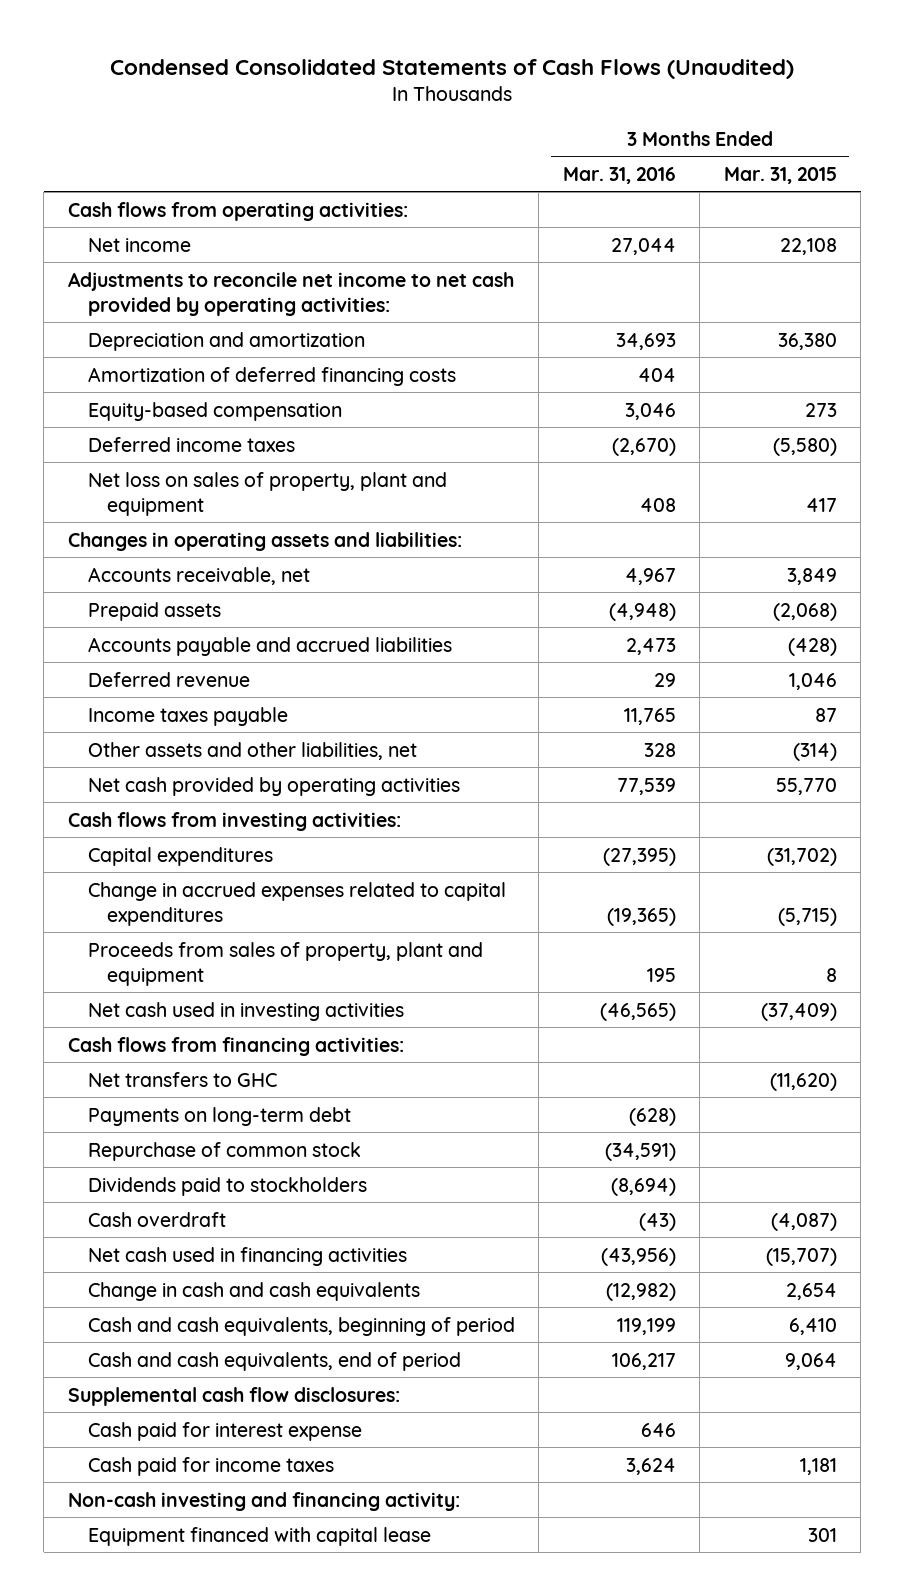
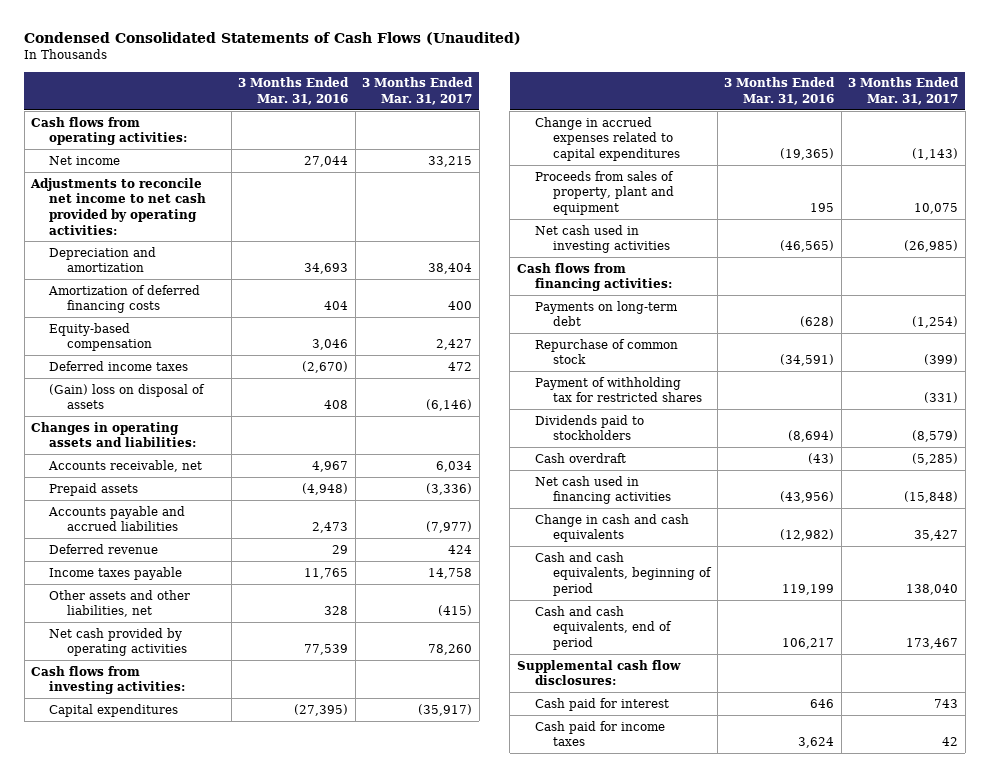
[723,166,837,184] Mar. 31, 2015 -> none
none -> [362,77,474,105] 3 Months Ended Mar. 31, 2017
[87,471,447,516] Net loss on sales of property, plant and equipment -> none
none -> [49,383,206,410] (Gain) loss on disposal of assets
[87,1071,277,1087] Net transfers to GHC -> none
none -> [535,376,703,403] Payment of withholding tax for restricted shares
[87,1421,362,1441] Cash paid for interest expense -> [535,697,670,711] Cash paid for interest
[68,1491,461,1511] Non-cash investing and financing activity: -> none
[87,1526,431,1546] Equipment financed with capital lease -> none

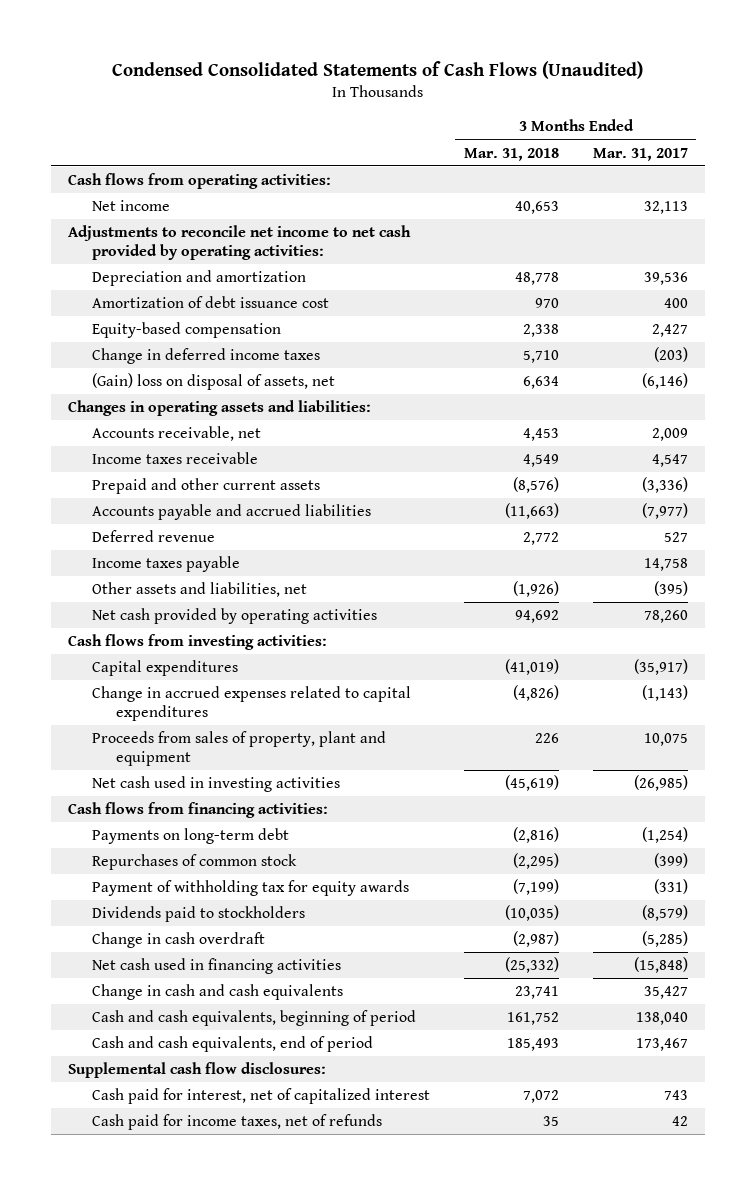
[238,77,350,105] 3 Months Ended Mar. 31, 2016 -> none
none -> [463,147,559,161] Mar. 31, 2018
[428,155,473,167] 33,215 -> [643,201,688,215] 32,113
[428,263,473,275] 38,404 -> [643,272,688,286] 39,536
[48,284,201,314] Amortization of deferred financing costs -> [92,296,330,309] Amortization of debt issuance cost
[49,360,189,371] Deferred income taxes -> [92,348,321,365] Change in deferred income taxes
[448,361,473,371] 472 -> [653,347,688,363] (203)
[49,383,206,410] (Gain) loss on disposal of assets -> [92,373,336,391] (Gain) loss on disposal of assets, net
[436,460,473,472] 6,034 -> [651,428,688,442] 2,009
none -> [92,452,259,465] Income taxes receivable
[49,482,139,496] Prepaid assets -> [92,478,321,495] Prepaid and other current assets
[448,544,473,554] 424 -> [663,532,688,543] 527
[49,589,191,618] Other assets and other liabilities, net -> [92,582,308,598] Other assets and liabilities, net
[438,605,473,617] (415) -> [653,581,688,597] (395)
[535,338,679,365] Repurchase of common stock -> [92,854,298,871] Repurchases of common stock
[535,376,703,403] Payment of withholding tax for restricted shares -> [92,880,410,897] Payment of withholding tax for equity awards
[535,452,627,463] Cash overdraft -> [92,932,266,949] Change in cash overdraft
[535,697,670,711] Cash paid for interest -> [92,1088,431,1105] Cash paid for interest, net of capitalized interest
[535,720,666,747] Cash paid for income taxes -> [92,1114,383,1131] Cash paid for income taxes, net of refunds

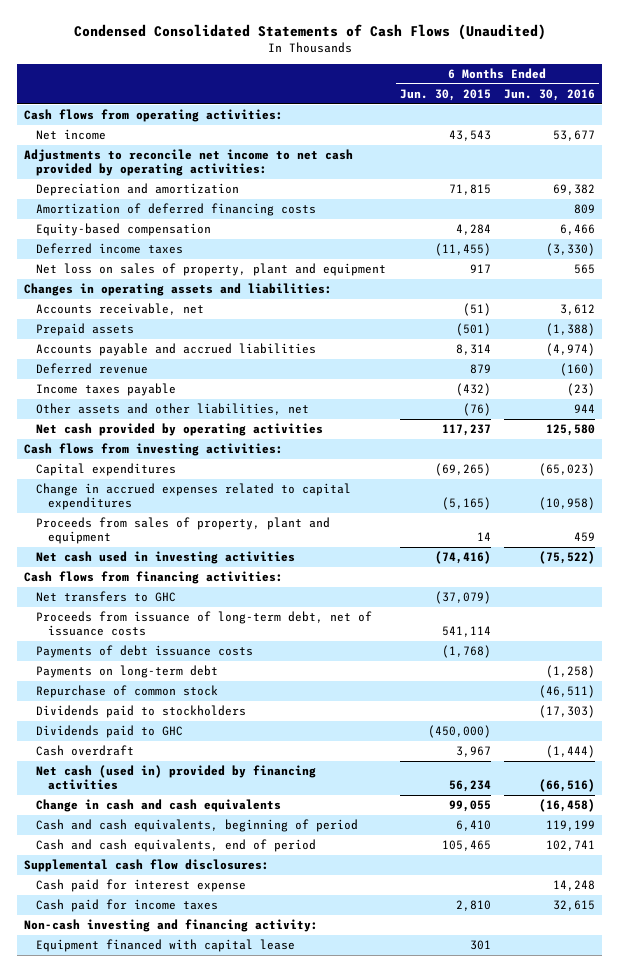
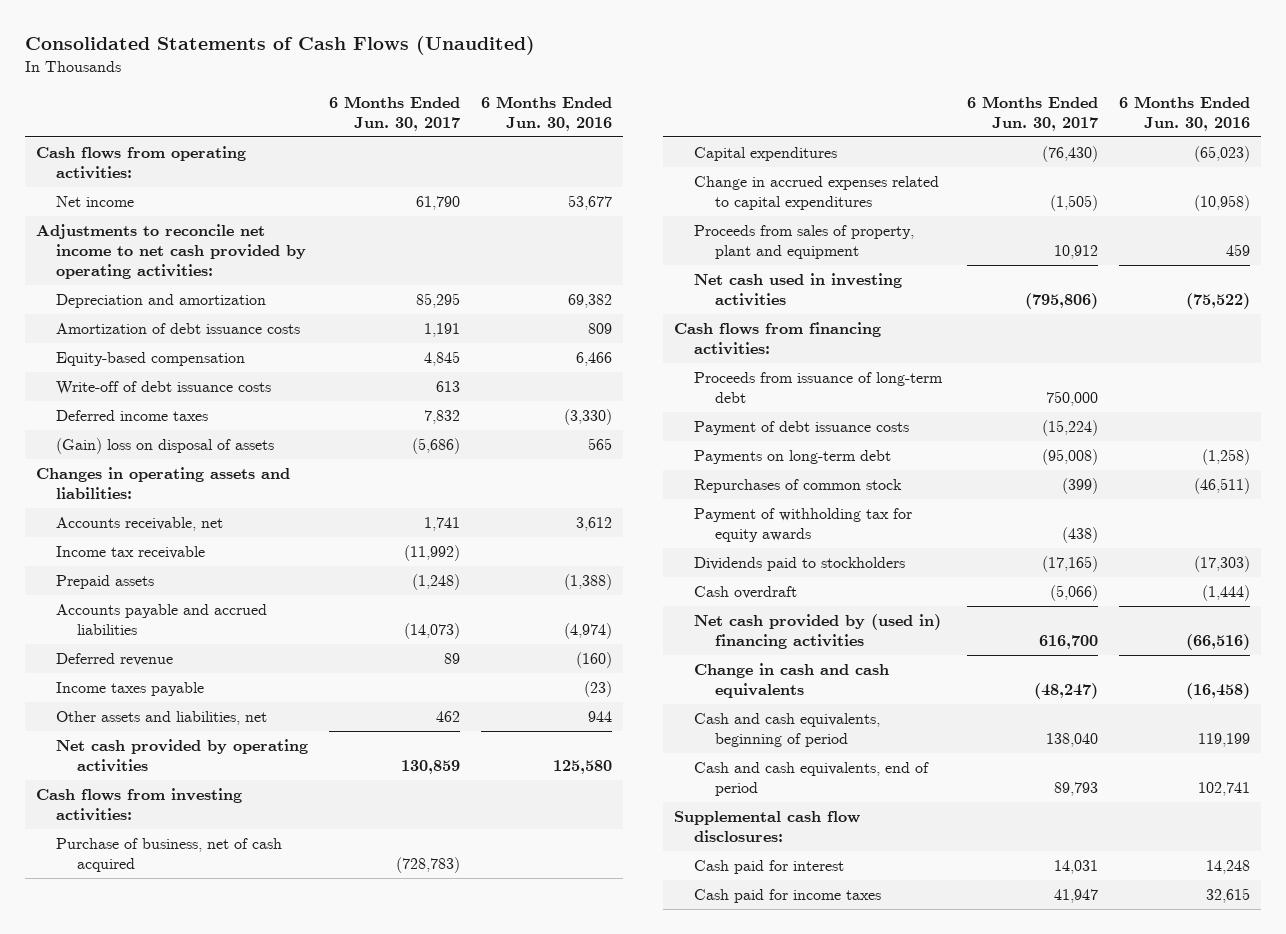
[73,23,546,40] Condensed Consolidated Statements of Cash Flows (Unaudited) -> [24,35,535,55] Consolidated Statements of Cash Flows (Unaudited)
[399,89,491,102] Jun. 30, 2015 -> none
none -> [329,95,461,131] 6 Months Ended Jun. 30, 2017
[35,203,316,217] Amortization of deferred financing costs -> [56,323,301,335] Amortization of debt issuance costs
none -> [56,381,272,396] Write-off of debt issuance costs
[35,263,386,277] Net loss on sales of property, plant and equipment -> [56,438,275,455] (Gain) loss on disposal of assets
none -> [56,546,206,560] Income tax receivable
[35,403,309,416] Other assets and other liabilities, net -> [56,711,268,726] Other assets and liabilities, net
none -> [56,838,283,872] Purchase of business, net of cash acquired
[35,591,176,603] Net transfers to GHC -> none
[35,611,372,637] Proceeds from issuance of long-term debt, net of issuance costs -> [694,372,944,403] Proceeds from issuance of long-term debt
[35,645,253,659] Payments of debt issuance costs -> [694,421,910,436] Payment of debt issuance costs
[35,685,218,699] Repurchase of common stock -> [694,479,903,494] Repurchases of common stock
none -> [694,508,913,542] Payment of withholding tax for equity awards
[35,725,183,739] Dividends paid to GHC -> none
[35,765,316,791] Net cash (used in) provided by financing activities -> [694,614,942,649] Net cash provided by (used in) financing activities
[35,879,246,893] Cash paid for interest expense -> [694,860,845,875] Cash paid for interest
[23,919,318,933] Non-cash investing and financing activity: -> none
[35,939,295,953] Equipment financed with capital lease -> none

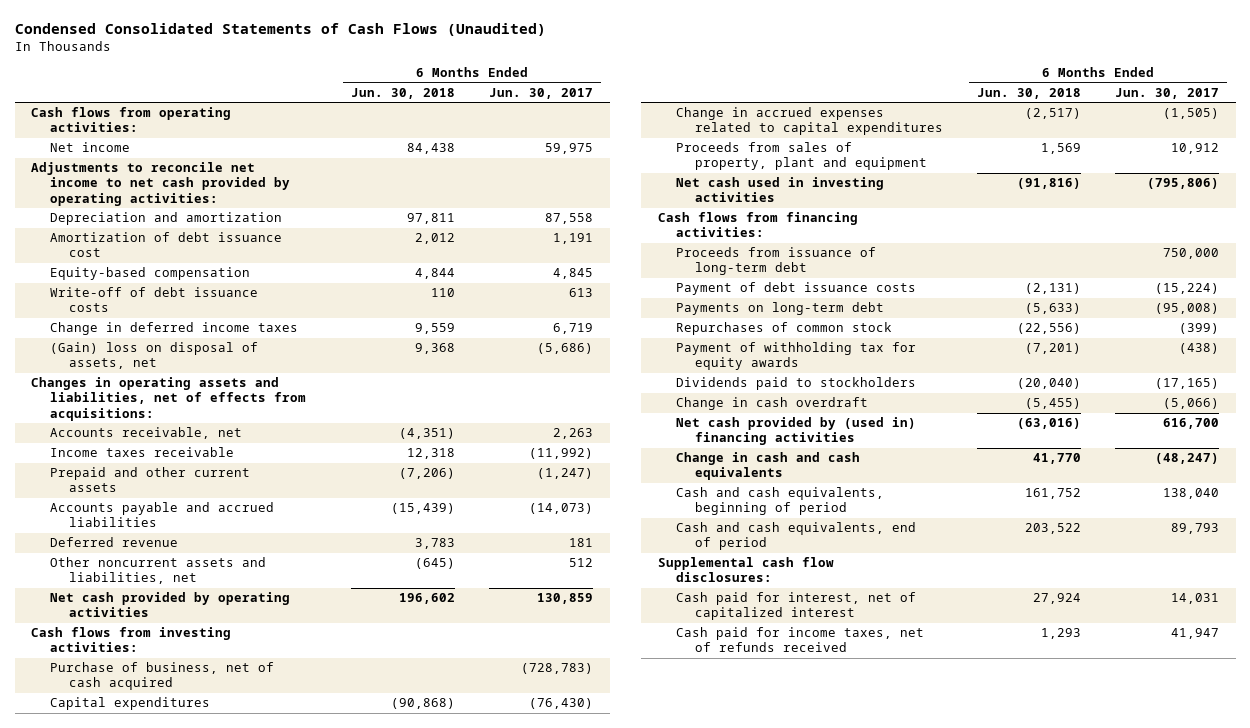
[24,35,535,55] Consolidated Statements of Cash Flows (Unaudited) -> [14,22,546,36] Condensed Consolidated Statements of Cash Flows (Unaudited)
[481,95,613,131] 6 Months Ended Jun. 30, 2016 -> none
none -> [350,88,455,100] Jun. 30, 2018
[416,196,461,211] 61,790 -> [544,143,593,155] 59,975
[416,293,461,309] 85,295 -> [544,213,593,225] 87,558
[56,323,301,335] Amortization of debt issuance costs -> [50,232,283,258] Amortization of debt issuance cost
[56,575,155,590] Prepaid assets -> none
[56,410,209,422] Deferred income taxes -> [50,322,299,336] Change in deferred income taxes
[424,410,461,425] 7,832 -> [552,323,593,335] 6,719
[56,438,275,455] (Gain) loss on disposal of assets -> [50,342,259,370] (Gain) loss on disposal of assets, net
[35,467,290,499] Changes in operating assets and liabilities: -> [31,377,307,421] Changes in operating assets and liabilities, net of effects from acquisitions:
[424,517,461,532] 1,741 -> [552,428,593,440] 2,263
[56,546,206,560] Income tax receivable -> [50,447,235,458] Income taxes receivable
none -> [50,467,251,493] Prepaid and other current assets
[56,682,205,697] Income taxes payable -> none
[444,653,461,665] 89 -> [568,538,593,548] 181
[56,711,268,726] Other assets and liabilities, net -> [50,557,267,585] Other noncurrent assets and liabilities, net
[436,711,461,723] 462 -> [568,558,593,568] 512
[694,586,798,600] Cash overdraft -> [676,397,869,411] Change in cash overdraft
[694,860,845,875] Cash paid for interest -> [676,592,917,621] Cash paid for interest, net of capitalized interest
[694,889,882,904] Cash paid for income taxes -> [676,627,925,653] Cash paid for income taxes, net of refunds received

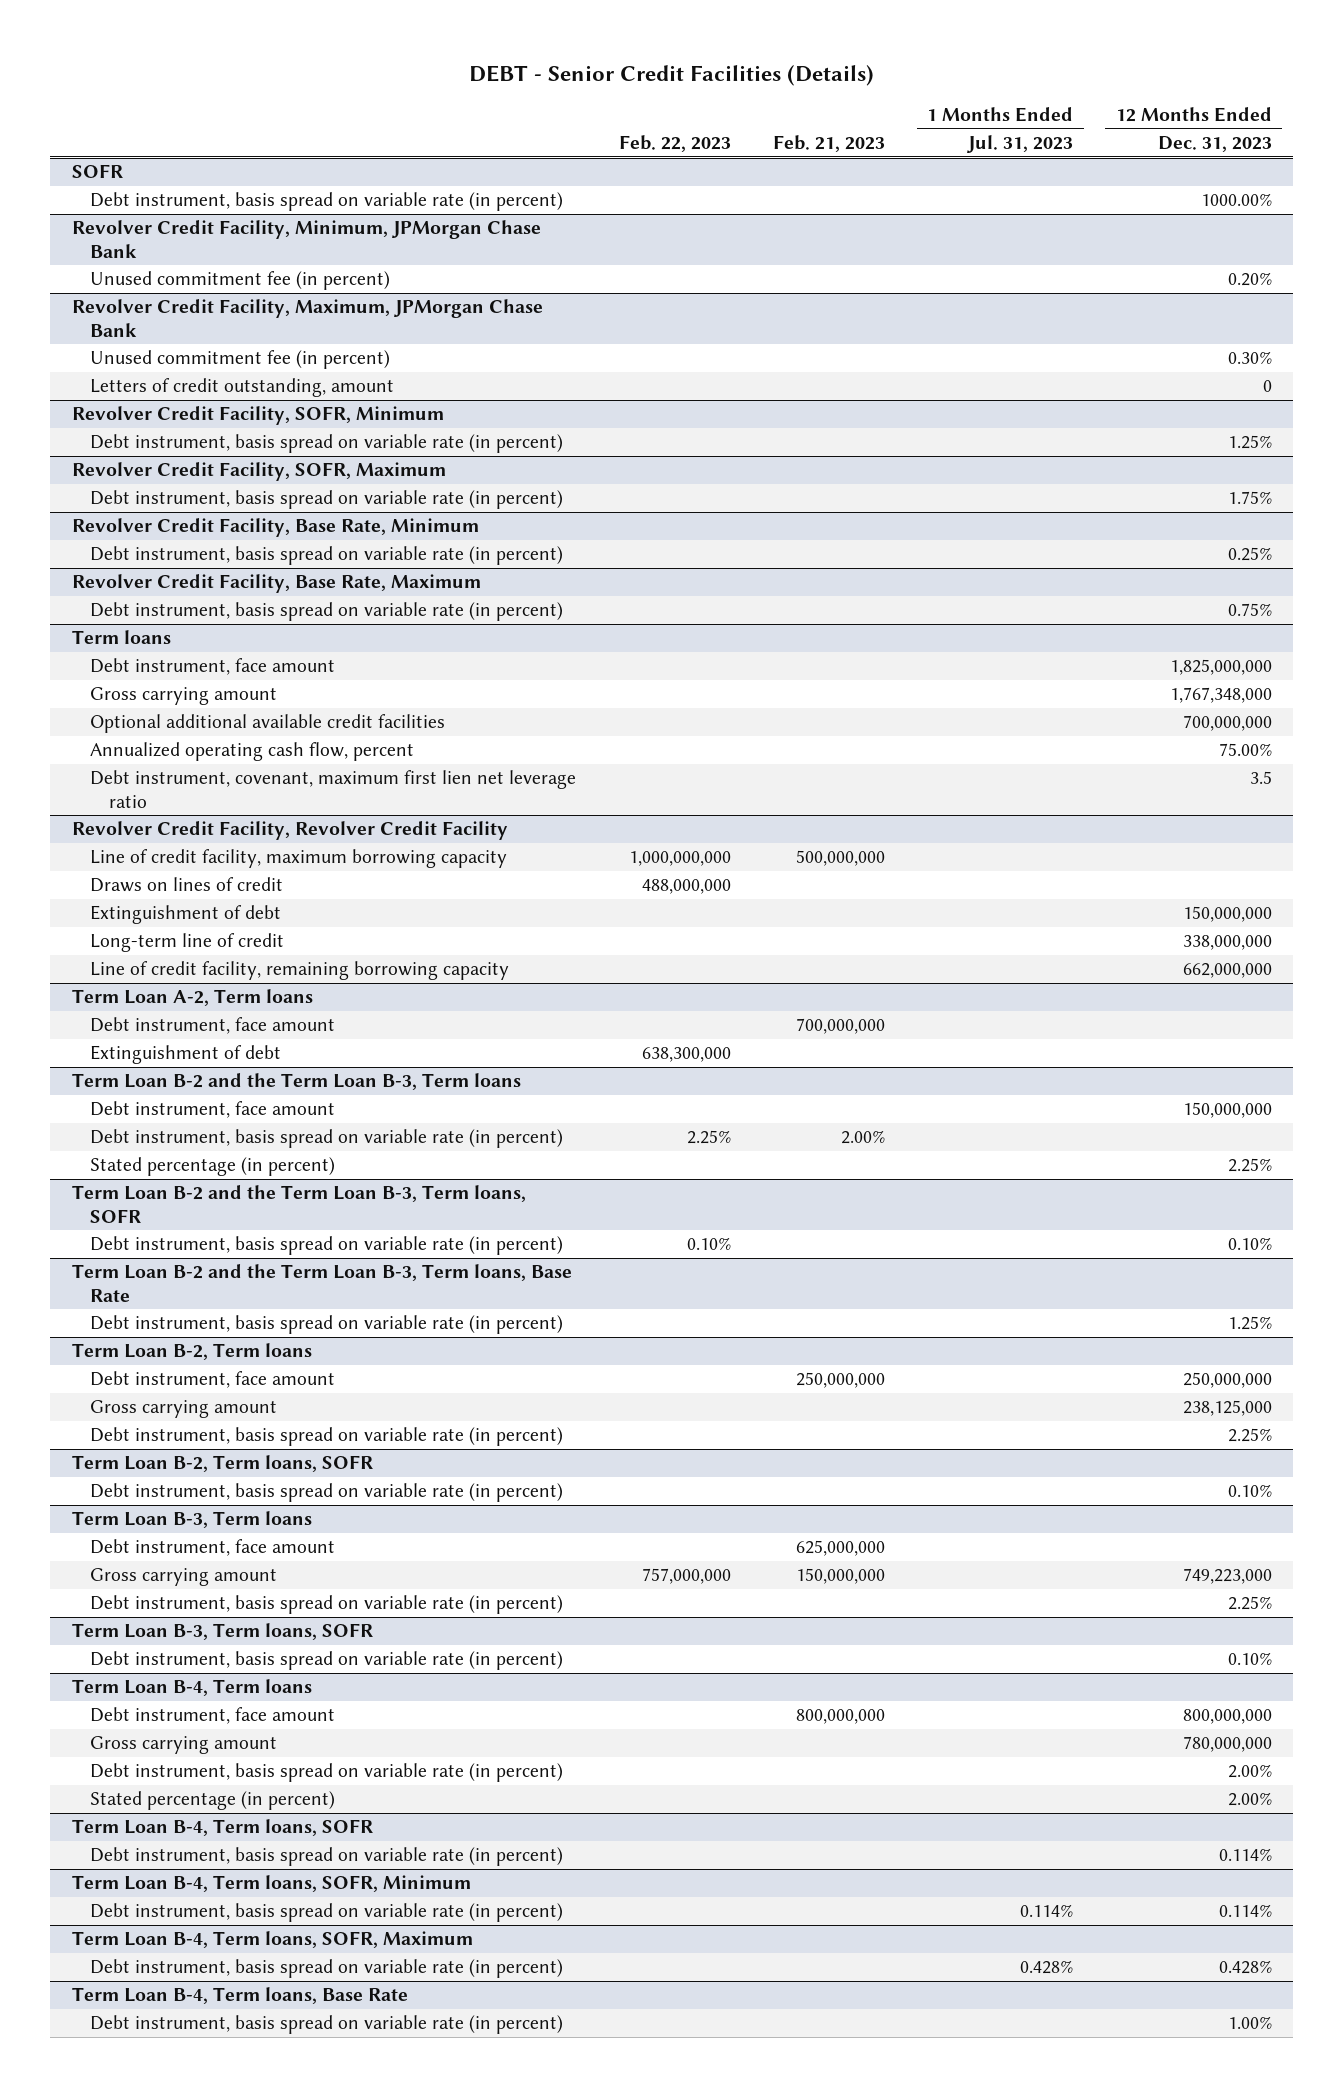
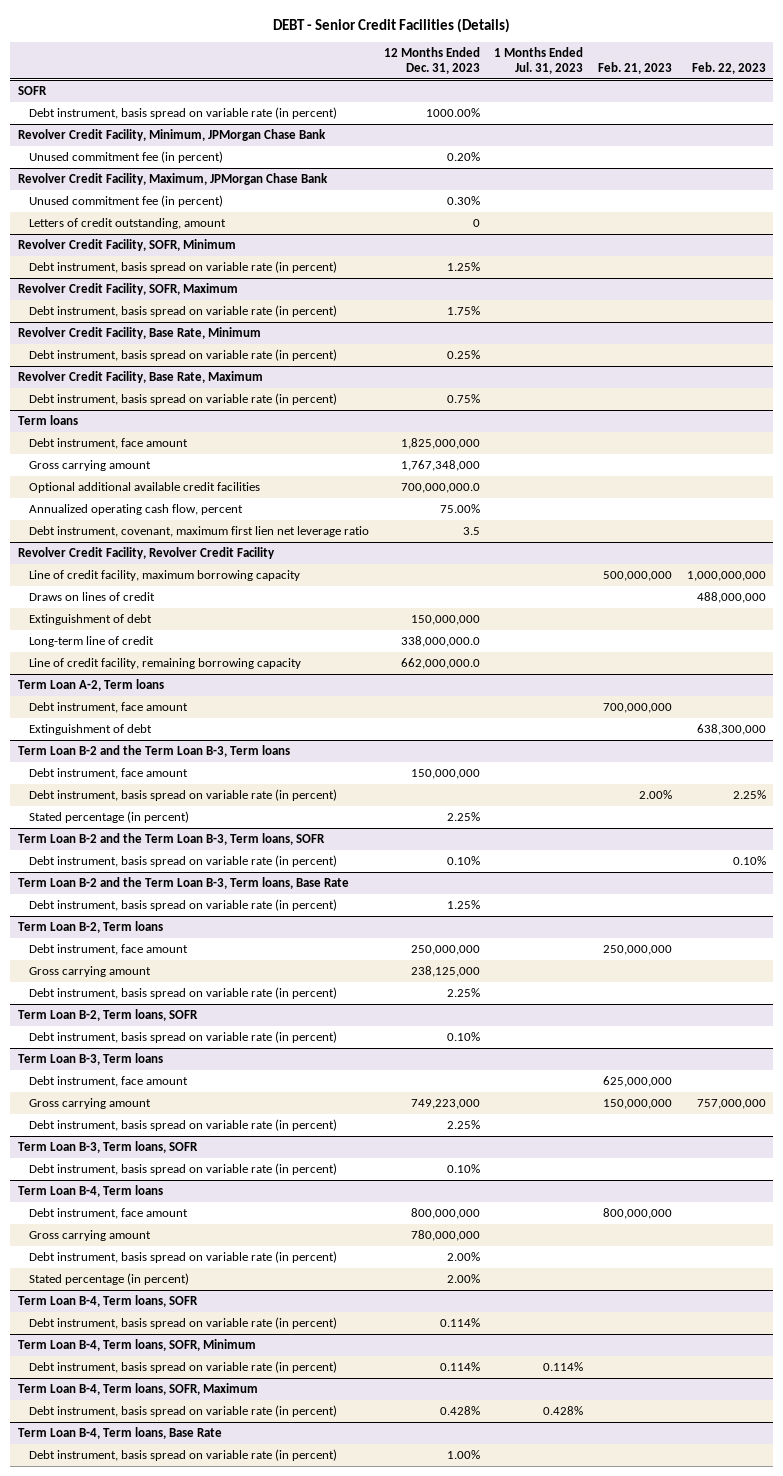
[1182,715,1272,732] 700,000,000 -> [400,482,480,493] 700,000,000.0
[1182,935,1272,951] 338,000,000 -> [400,635,480,647] 338,000,000.0
[1182,963,1272,979] 662,000,000 -> [400,657,480,669] 662,000,000.0

